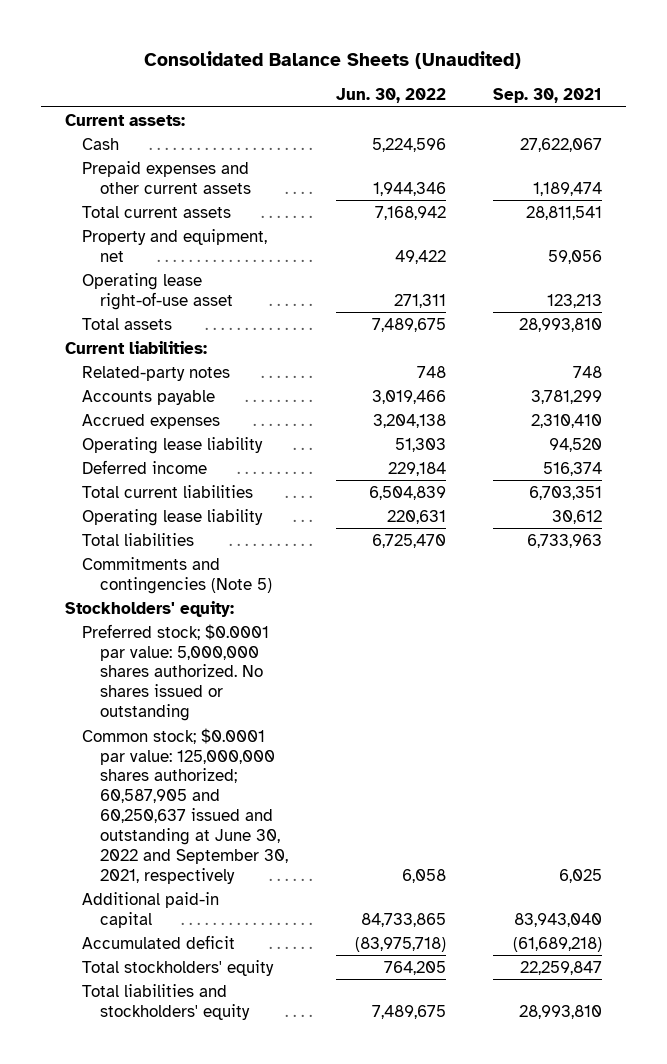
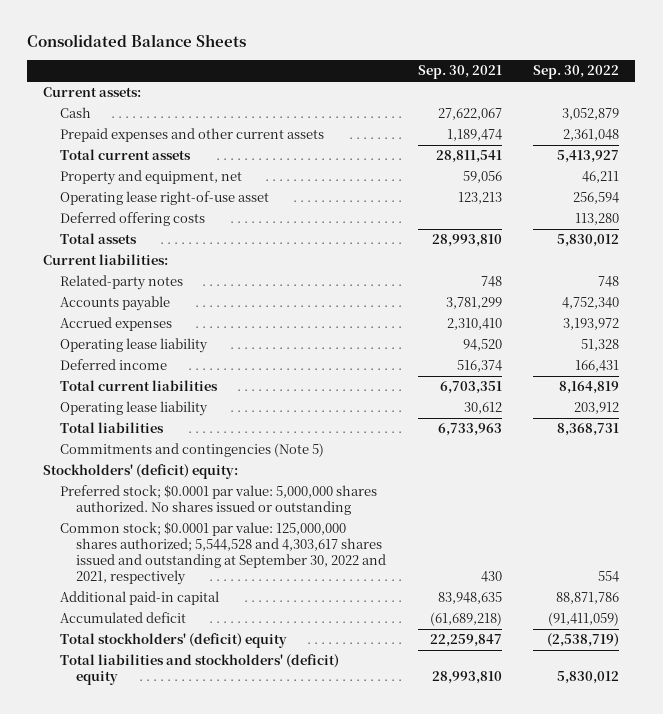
[144,51,522,70] Consolidated Balance Sheets (Unaudited) -> [27,34,247,48] Consolidated Balance Sheets
[335,88,446,104] Jun. 30, 2022 -> none
none -> [533,65,620,80] Sep. 30, 2022
none -> [59,212,205,227] Deferred offering costs
[64,600,234,617] Stockholders' equity: -> [43,464,239,480] Stockholders' (deficit) equity:
[82,727,289,884] Common stock; $0.0001 par value: 125,000,000 shares authorized; 60,587,905 and 60,250,637 issued and outstanding at June 30, 2022 and September 30, 2021, respectively -> [59,522,386,586] Common stock; $0.0001 par value: 125,000,000 shares authorized; 5,544,528 and 4,303,617 shares issued and outstanding at September 30, 2022 and 2021, respectively
[559,868,603,883] 6,025 -> [480,571,502,583] 430
[514,912,603,927] 83,943,040 -> [437,592,502,605] 83,948,635
[82,959,275,976] Total stockholders' equity -> [59,633,287,649] Total stockholders' (deficit) equity
[82,983,251,1020] Total liabilities and stockholders' equity -> [59,654,339,686] Total liabilities and stockholders' (deficit) equity

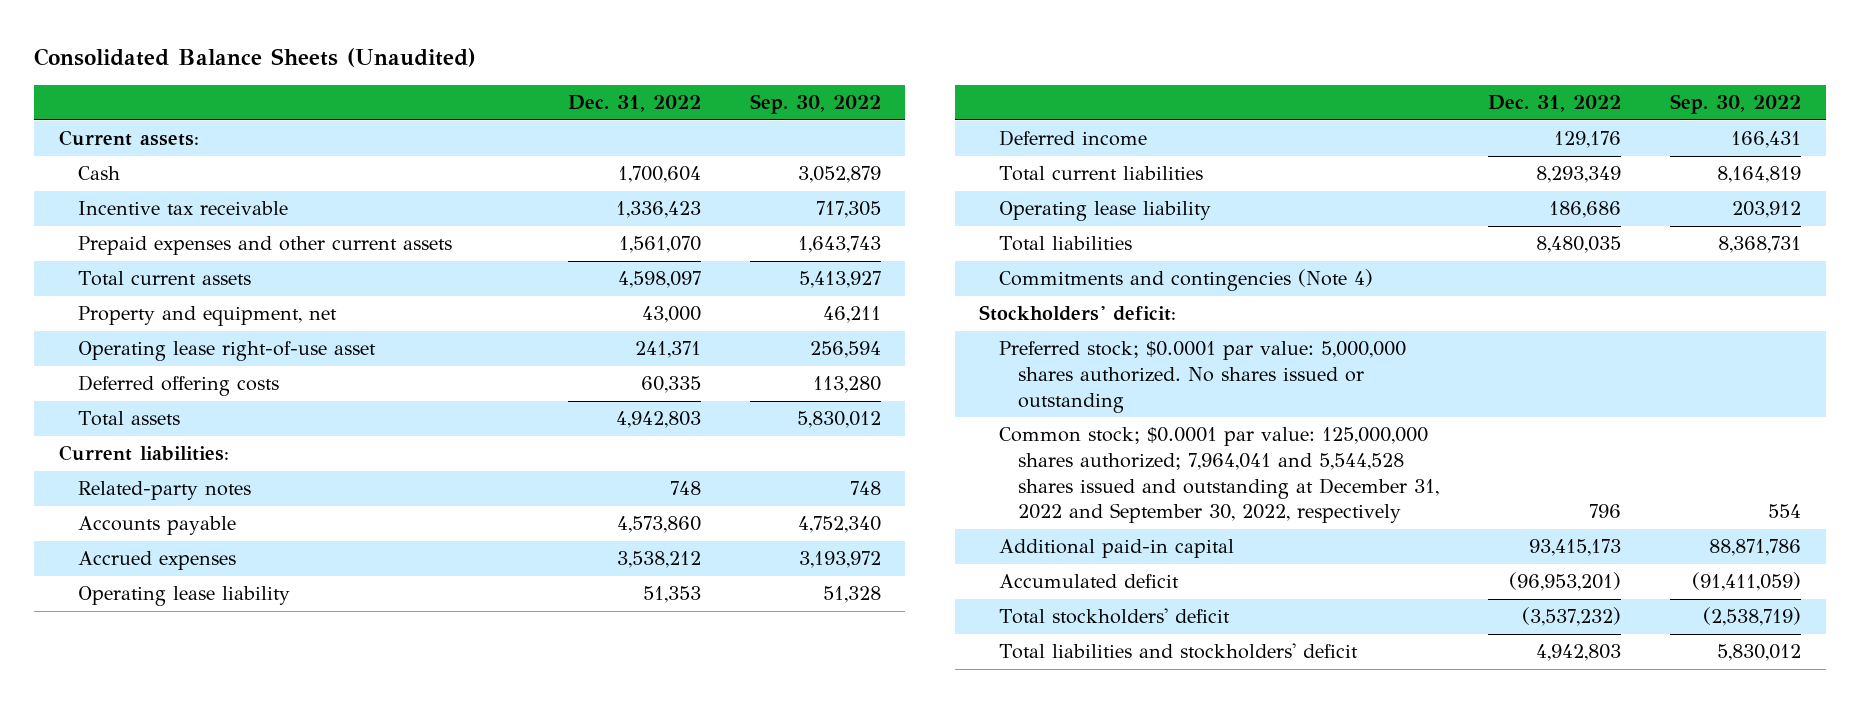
[27,34,247,48] Consolidated Balance Sheets -> [34,47,477,67] Consolidated Balance Sheets (Unaudited)
[417,65,502,80] Sep. 30, 2021 -> none
none -> [567,95,701,113] Dec. 31, 2022
none -> [78,201,289,216] Incentive tax receivable
[563,129,620,142] 2,361,048 -> [797,236,881,254] 1,643,743
[59,443,324,458] Commitments and contingencies (Note 5) -> [998,269,1373,292] Commitments and contingencies (Note 4)
[43,464,239,480] Stockholders' (deficit) equity: -> [979,305,1177,322] Stockholders' deficit:
[59,522,386,586] Common stock; $0.0001 par value: 125,000,000 shares authorized; 5,544,528 and 4,303,617 shares issued and outstanding at September 30, 2022 and 2021, respectively -> [998,427,1440,524] Common stock; $0.0001 par value: 125,000,000 shares authorized; 7,964,041 and 5,544,528 shares issued and outstanding at December 31, 2022 and September 30, 2022, respectively
[59,633,287,649] Total stockholders' (deficit) equity -> [998,608,1230,625] Total stockholders' deficit
[59,654,339,686] Total liabilities and stockholders' (deficit) equity -> [998,643,1358,660] Total liabilities and stockholders' deficit

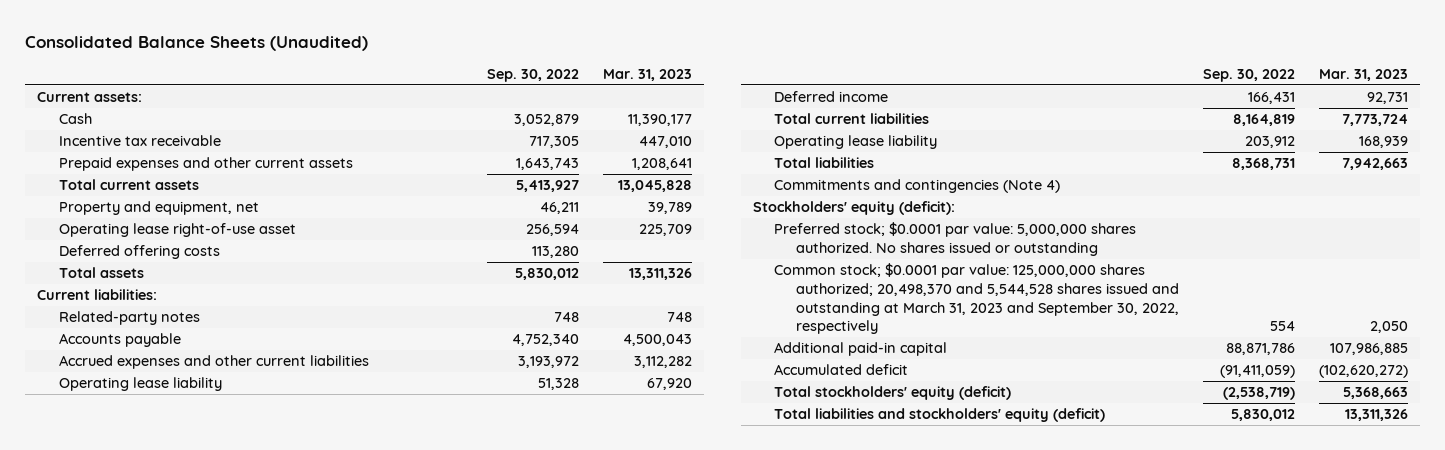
[567,95,701,113] Dec. 31, 2022 -> none
none -> [603,68,693,81] Mar. 31, 2023
[78,551,237,571] Accrued expenses -> [58,355,369,370] Accrued expenses and other current liabilities
[979,305,1177,322] Stockholders' deficit: -> [752,201,955,216] Stockholders' equity (deficit):
[998,427,1440,524] Common stock; $0.0001 par value: 125,000,000 shares authorized; 7,964,041 and 5,544,528 shares issued and outstanding at December 31, 2022 and September 30, 2022, respectively -> [774,263,1179,335] Common stock; $0.0001 par value: 125,000,000 shares authorized; 20,498,370 and 5,544,528 shares issued and outstanding at March 31, 2023 and September 30, 2022, respectively
[998,608,1230,625] Total stockholders' deficit -> [774,386,1012,401] Total stockholders' equity (deficit)
[998,643,1358,660] Total liabilities and stockholders' deficit -> [774,408,1106,423] Total liabilities and stockholders' equity (deficit)

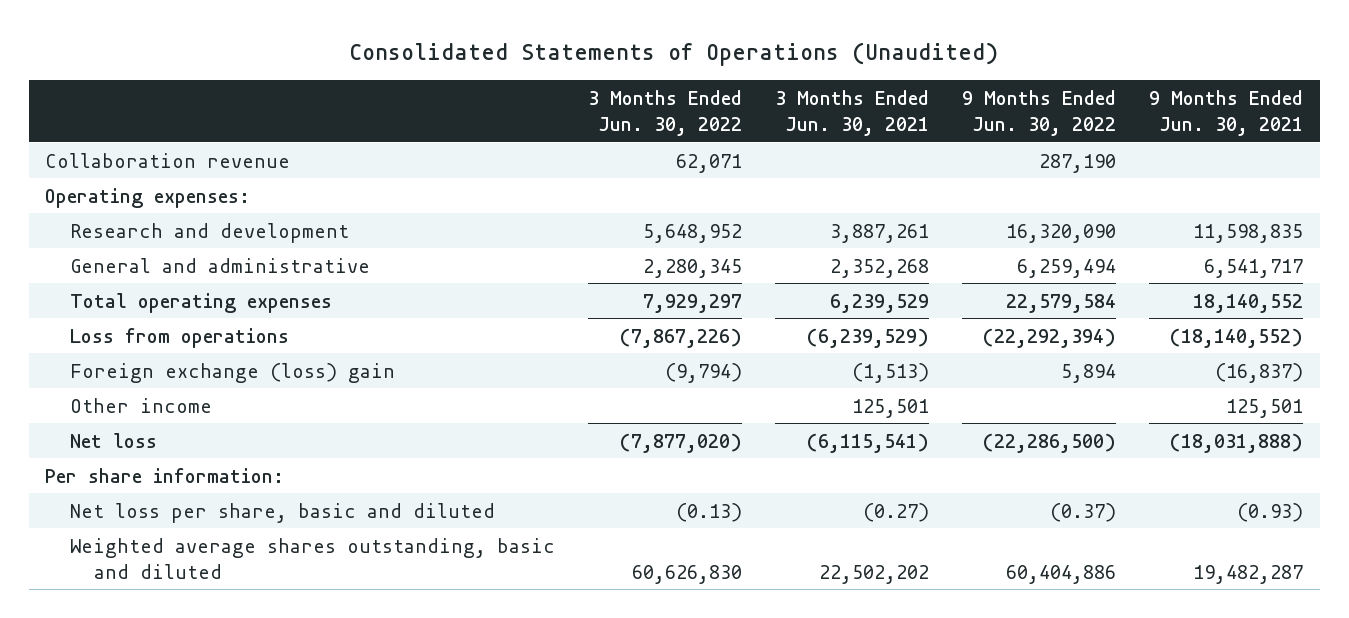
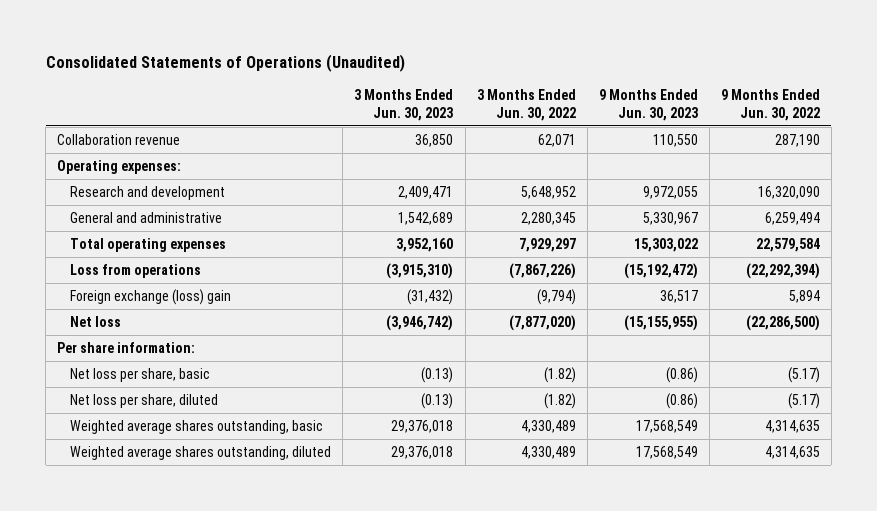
[774,90,929,137] 3 Months Ended Jun. 30, 2021 -> none
[1149,90,1304,137] 9 Months Ended Jun. 30, 2021 -> none
none -> [354,88,454,121] 3 Months Ended Jun. 30, 2023
none -> [598,88,698,121] 9 Months Ended Jun. 30, 2023
[69,397,212,413] Other income -> none
[69,502,495,523] Net loss per share, basic and diluted -> [70,368,211,383] Net loss per share, basic
[675,502,742,522] (0.13) -> [543,367,576,384] (1.82)
[1050,502,1117,522] (0.37) -> [787,367,820,384] (5.17)
none -> [70,394,219,409] Net loss per share, diluted
[69,537,555,579] Weighted average shares outstanding, basic and diluted -> [70,420,324,435] Weighted average shares outstanding, basic
[631,564,742,584] 60,626,830 -> [520,420,576,434] 4,330,489
[1006,564,1117,584] 60,404,886 -> [764,420,820,434] 4,314,635
none -> [70,446,332,461] Weighted average shares outstanding, diluted

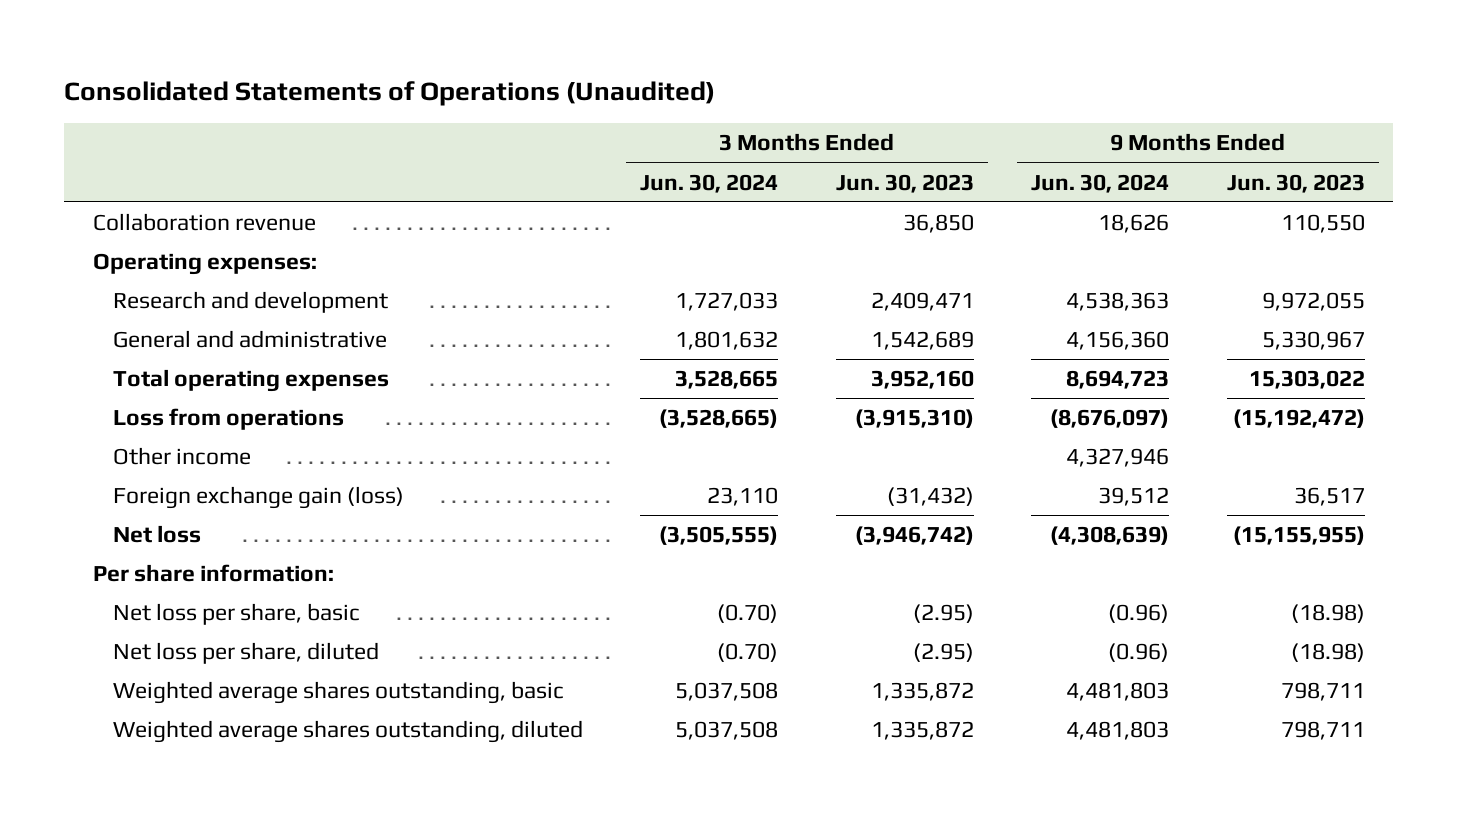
[476,88,576,121] 3 Months Ended Jun. 30, 2022 -> none
[720,88,820,121] 9 Months Ended Jun. 30, 2022 -> none
none -> [640,173,779,193] Jun. 30, 2024
none -> [1031,173,1170,193] Jun. 30, 2024
none -> [112,447,251,466] Other income
[70,289,232,306] Foreign exchange (loss) gain -> [112,486,404,510] Foreign exchange gain (loss)
[421,367,454,384] (0.13) -> [912,604,974,624] (2.95)
[665,367,698,384] (0.86) -> [1290,604,1365,624] (18.98)
[421,393,454,410] (0.13) -> [912,643,974,663] (2.95)
[665,393,698,410] (0.86) -> [1290,643,1365,663] (18.98)
[391,420,454,434] 29,376,018 -> [870,682,974,702] 1,335,872
[635,420,698,434] 17,568,549 -> [1280,682,1365,702] 798,711
[391,446,454,460] 29,376,018 -> [870,721,974,741] 1,335,872
[635,446,698,460] 17,568,549 -> [1280,721,1365,741] 798,711

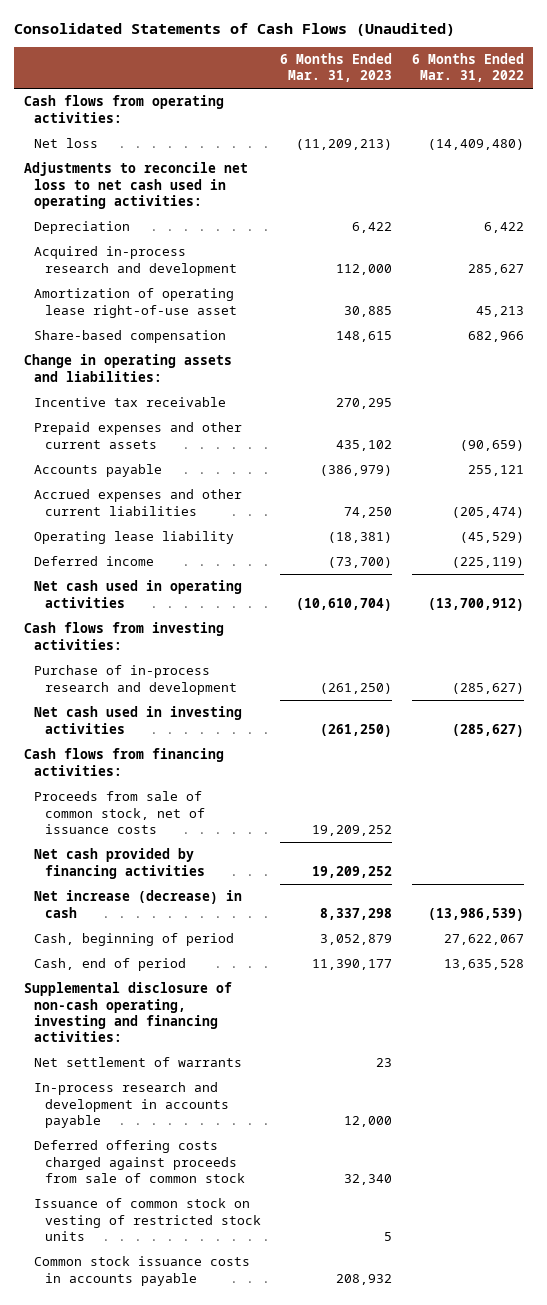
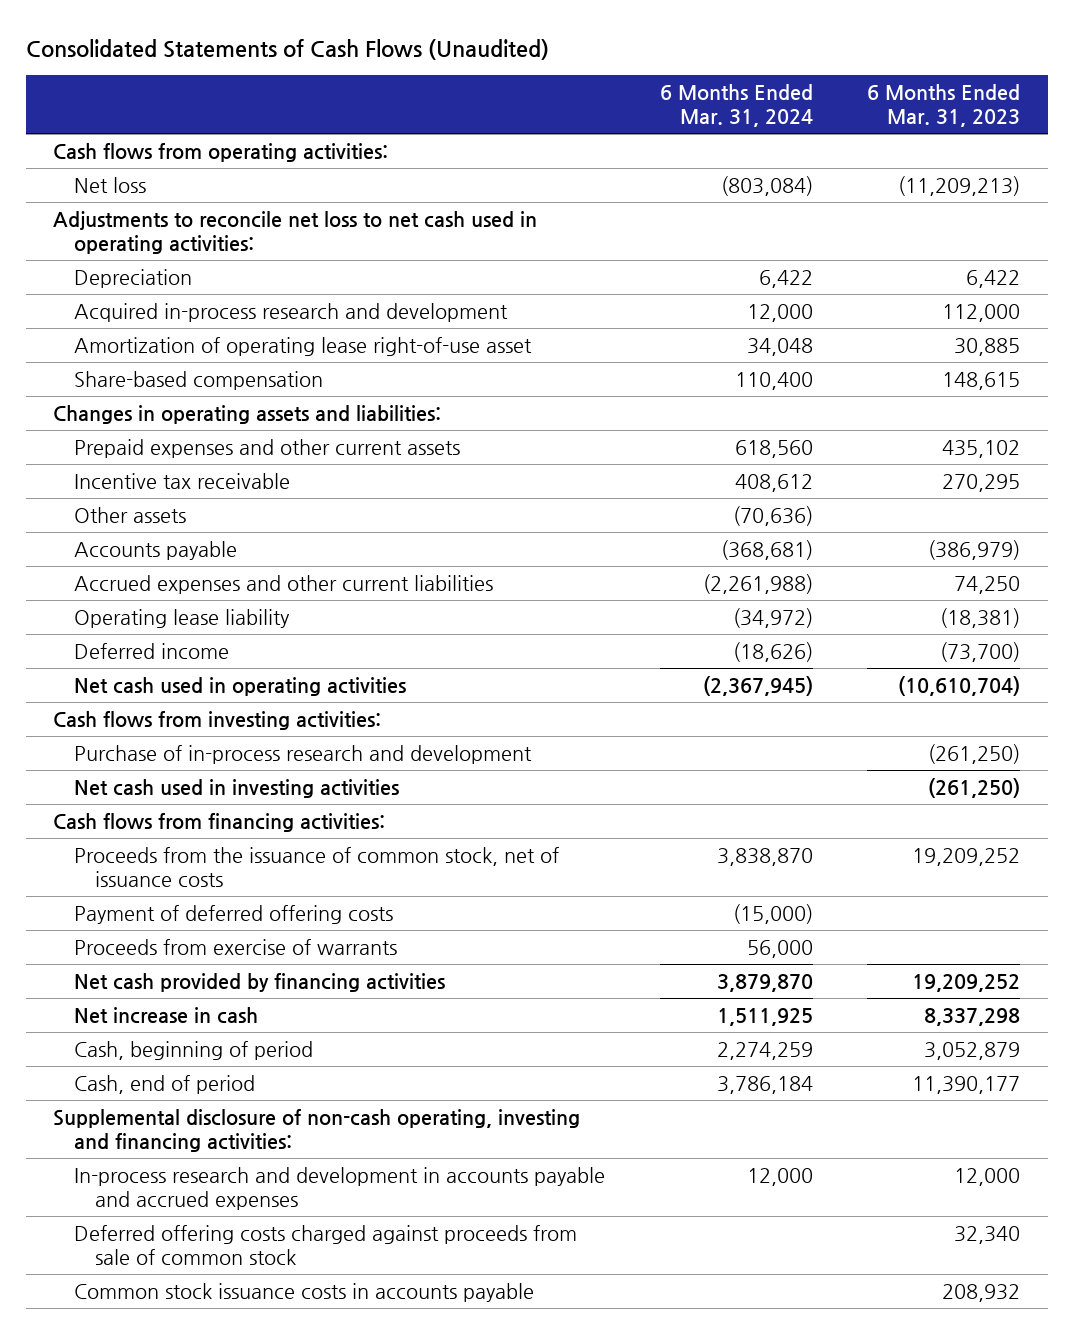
[411,52,524,83] 6 Months Ended Mar. 31, 2022 -> none
none -> [659,83,813,127] 6 Months Ended Mar. 31, 2024
[23,354,232,382] Change in operating assets and liabilities: -> [52,404,441,424] Changes in operating assets and liabilities:
[34,397,227,408] Incentive tax receivable -> [73,472,290,489] Incentive tax receivable
none -> [73,506,186,523] Other assets
[34,791,205,834] Proceeds from sale of common stock, net of issuance costs -> [73,846,559,888] Proceeds from the issuance of common stock, net of issuance costs
none -> [73,904,393,924] Payment of deferred offering costs
none -> [73,938,397,955] Proceeds from exercise of warrants
[34,890,243,918] Net increase (decrease) in cash -> [73,1006,258,1024] Net increase in cash
[34,1057,243,1068] Net settlement of warrants -> none
[34,1082,229,1128] In-process research and development in accounts payable -> [73,1166,605,1211] In-process research and development in accounts payable and accrued expenses
[34,1198,261,1241] Issuance of common stock on vesting of restricted stock units -> none

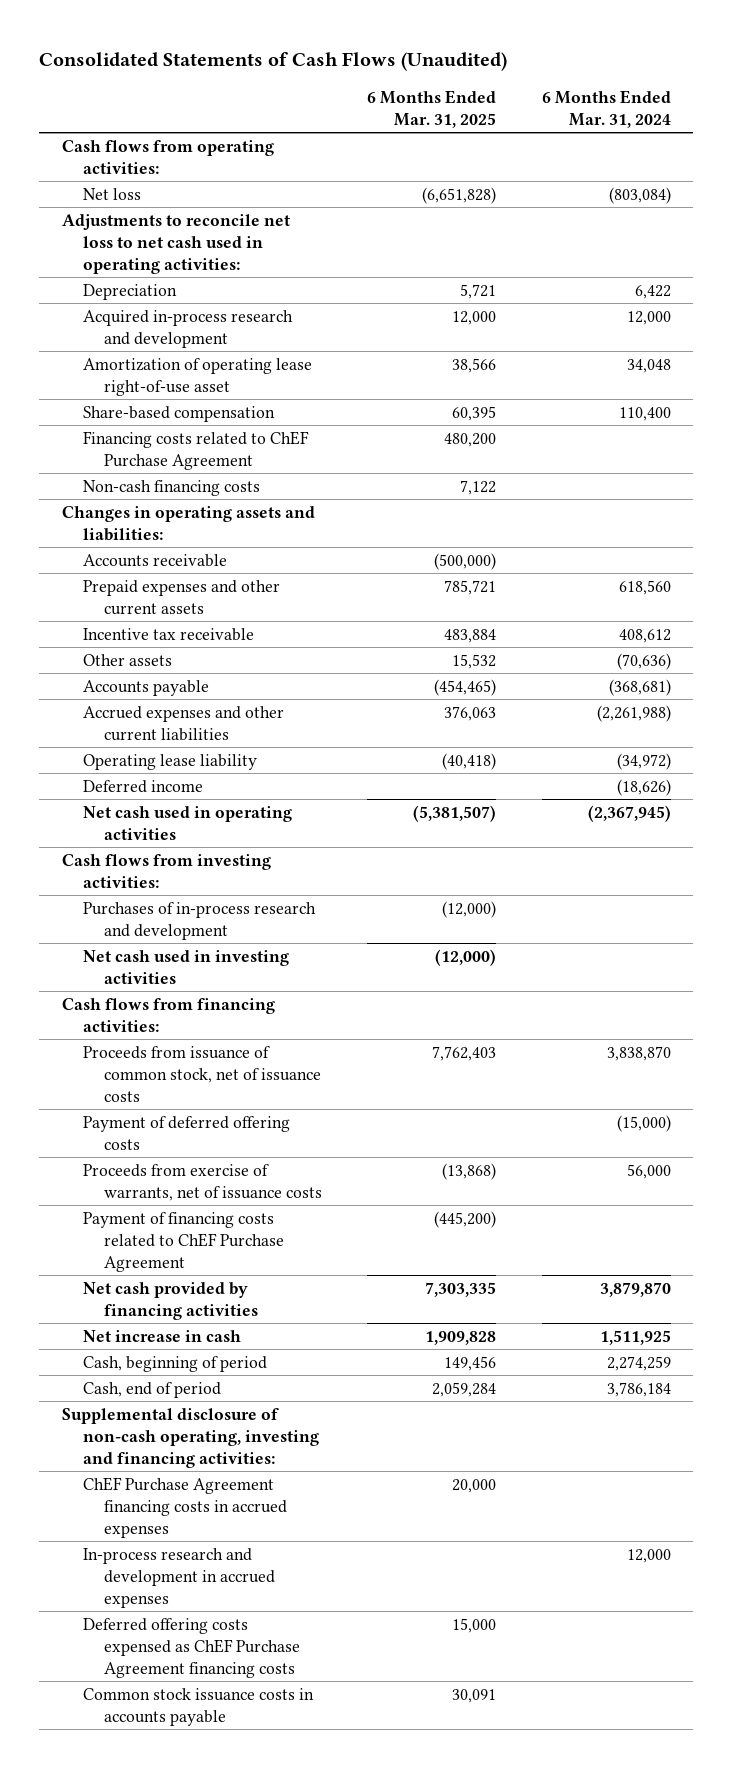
[867,83,1021,127] 6 Months Ended Mar. 31, 2023 -> none
none -> [367,89,497,128] 6 Months Ended Mar. 31, 2025
none -> [83,430,310,470] Financing costs related to ChEF Purchase Agreement
none -> [83,479,261,496] Non-cash financing costs
none -> [83,553,228,567] Accounts receivable
[73,744,532,764] Purchase of in-process research and development -> [83,901,317,940] Purchases of in-process research and development
[73,846,559,888] Proceeds from the issuance of common stock, net of issuance costs -> [83,1045,322,1102] Proceeds from issuance of common stock, net of issuance costs
[73,938,397,955] Proceeds from exercise of warrants -> [83,1163,323,1201] Proceeds from exercise of warrants, net of issuance costs
none -> [83,1211,285,1272] Payment of financing costs related to ChEF Purchase Agreement
[73,1224,577,1266] Deferred offering costs charged against proceeds from sale of common stock -> none
none -> [83,1476,288,1538] ChEF Purchase Agreement financing costs in accrued expenses
[73,1166,605,1211] In-process research and development in accounts payable and accrued expenses -> [83,1547,276,1608] In-process research and development in accrued expenses
none -> [83,1617,301,1678] Deferred offering costs expensed as ChEF Purchase Agreement financing costs

